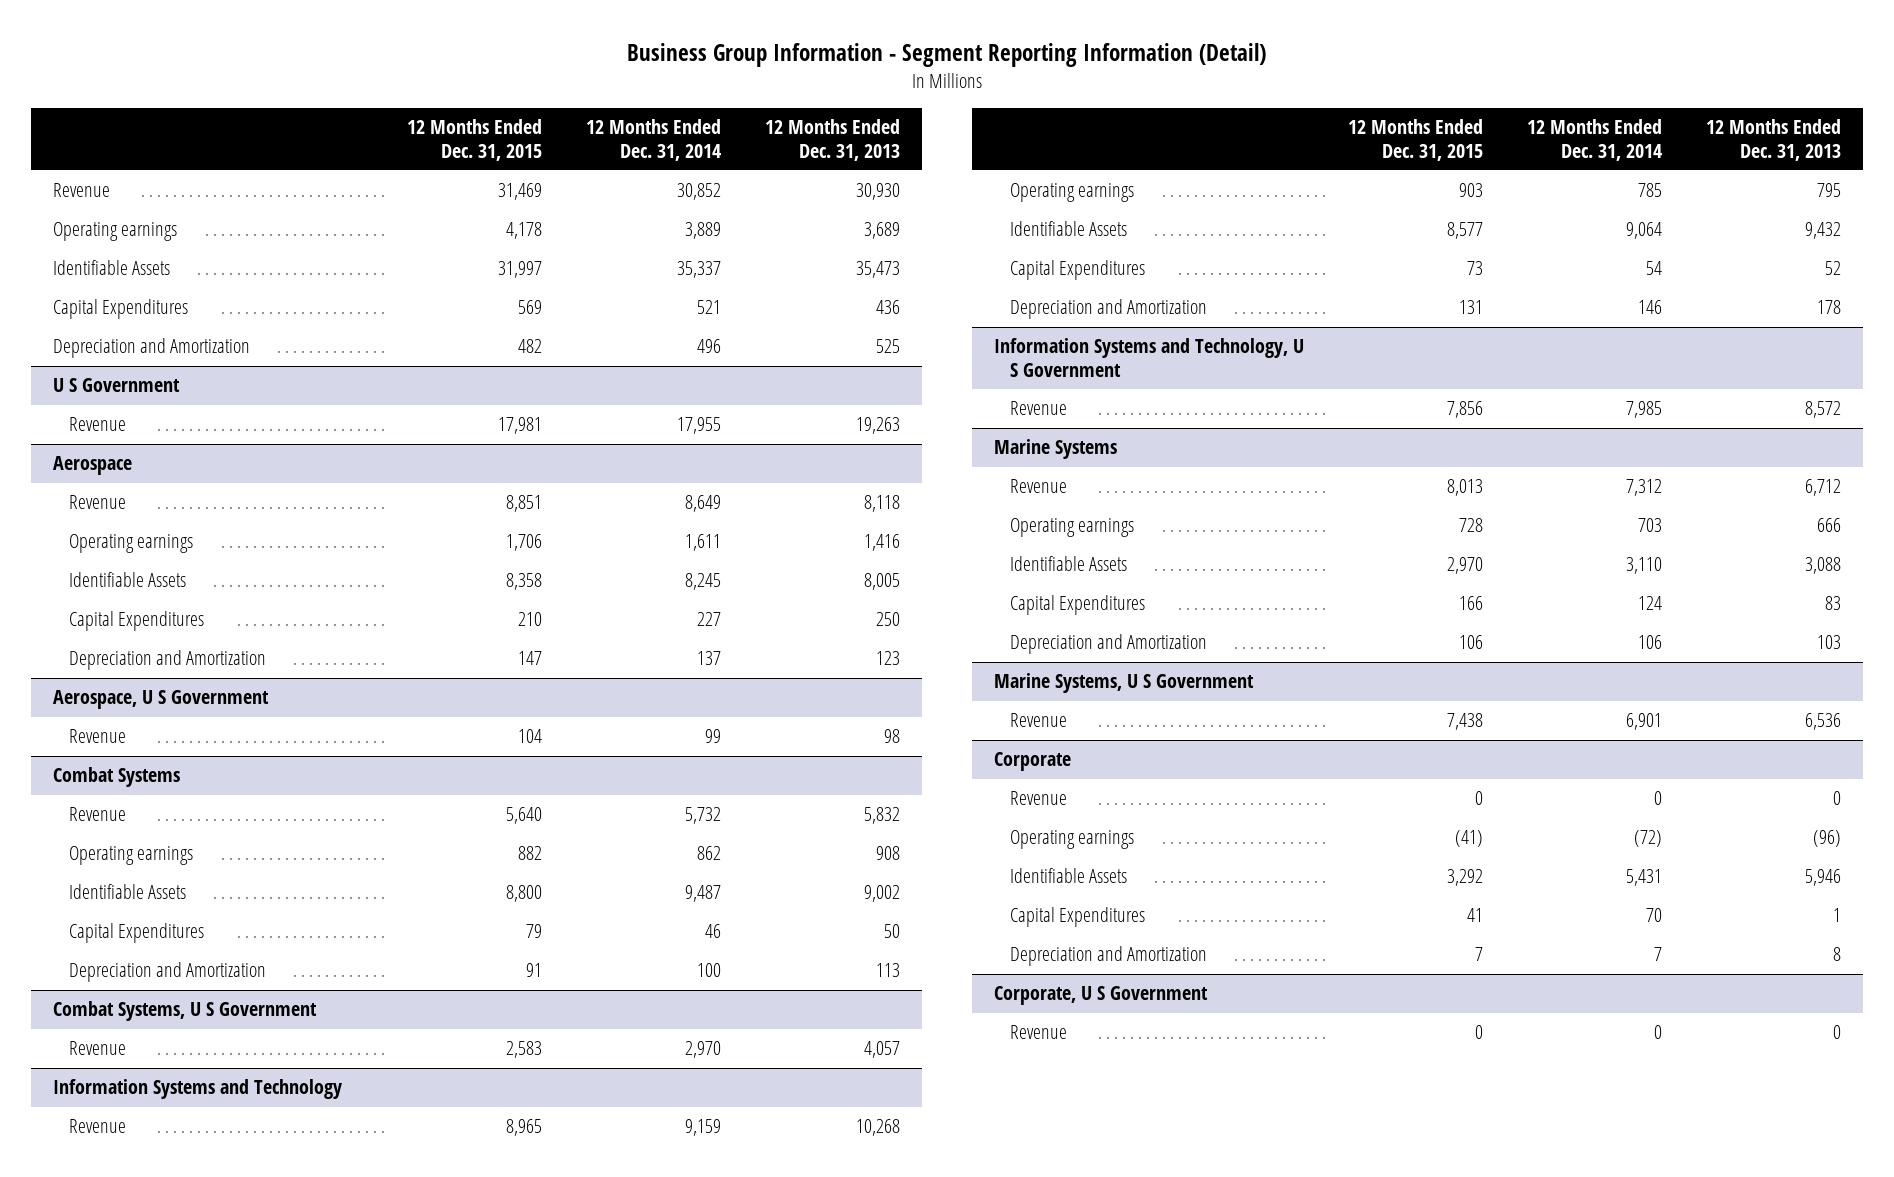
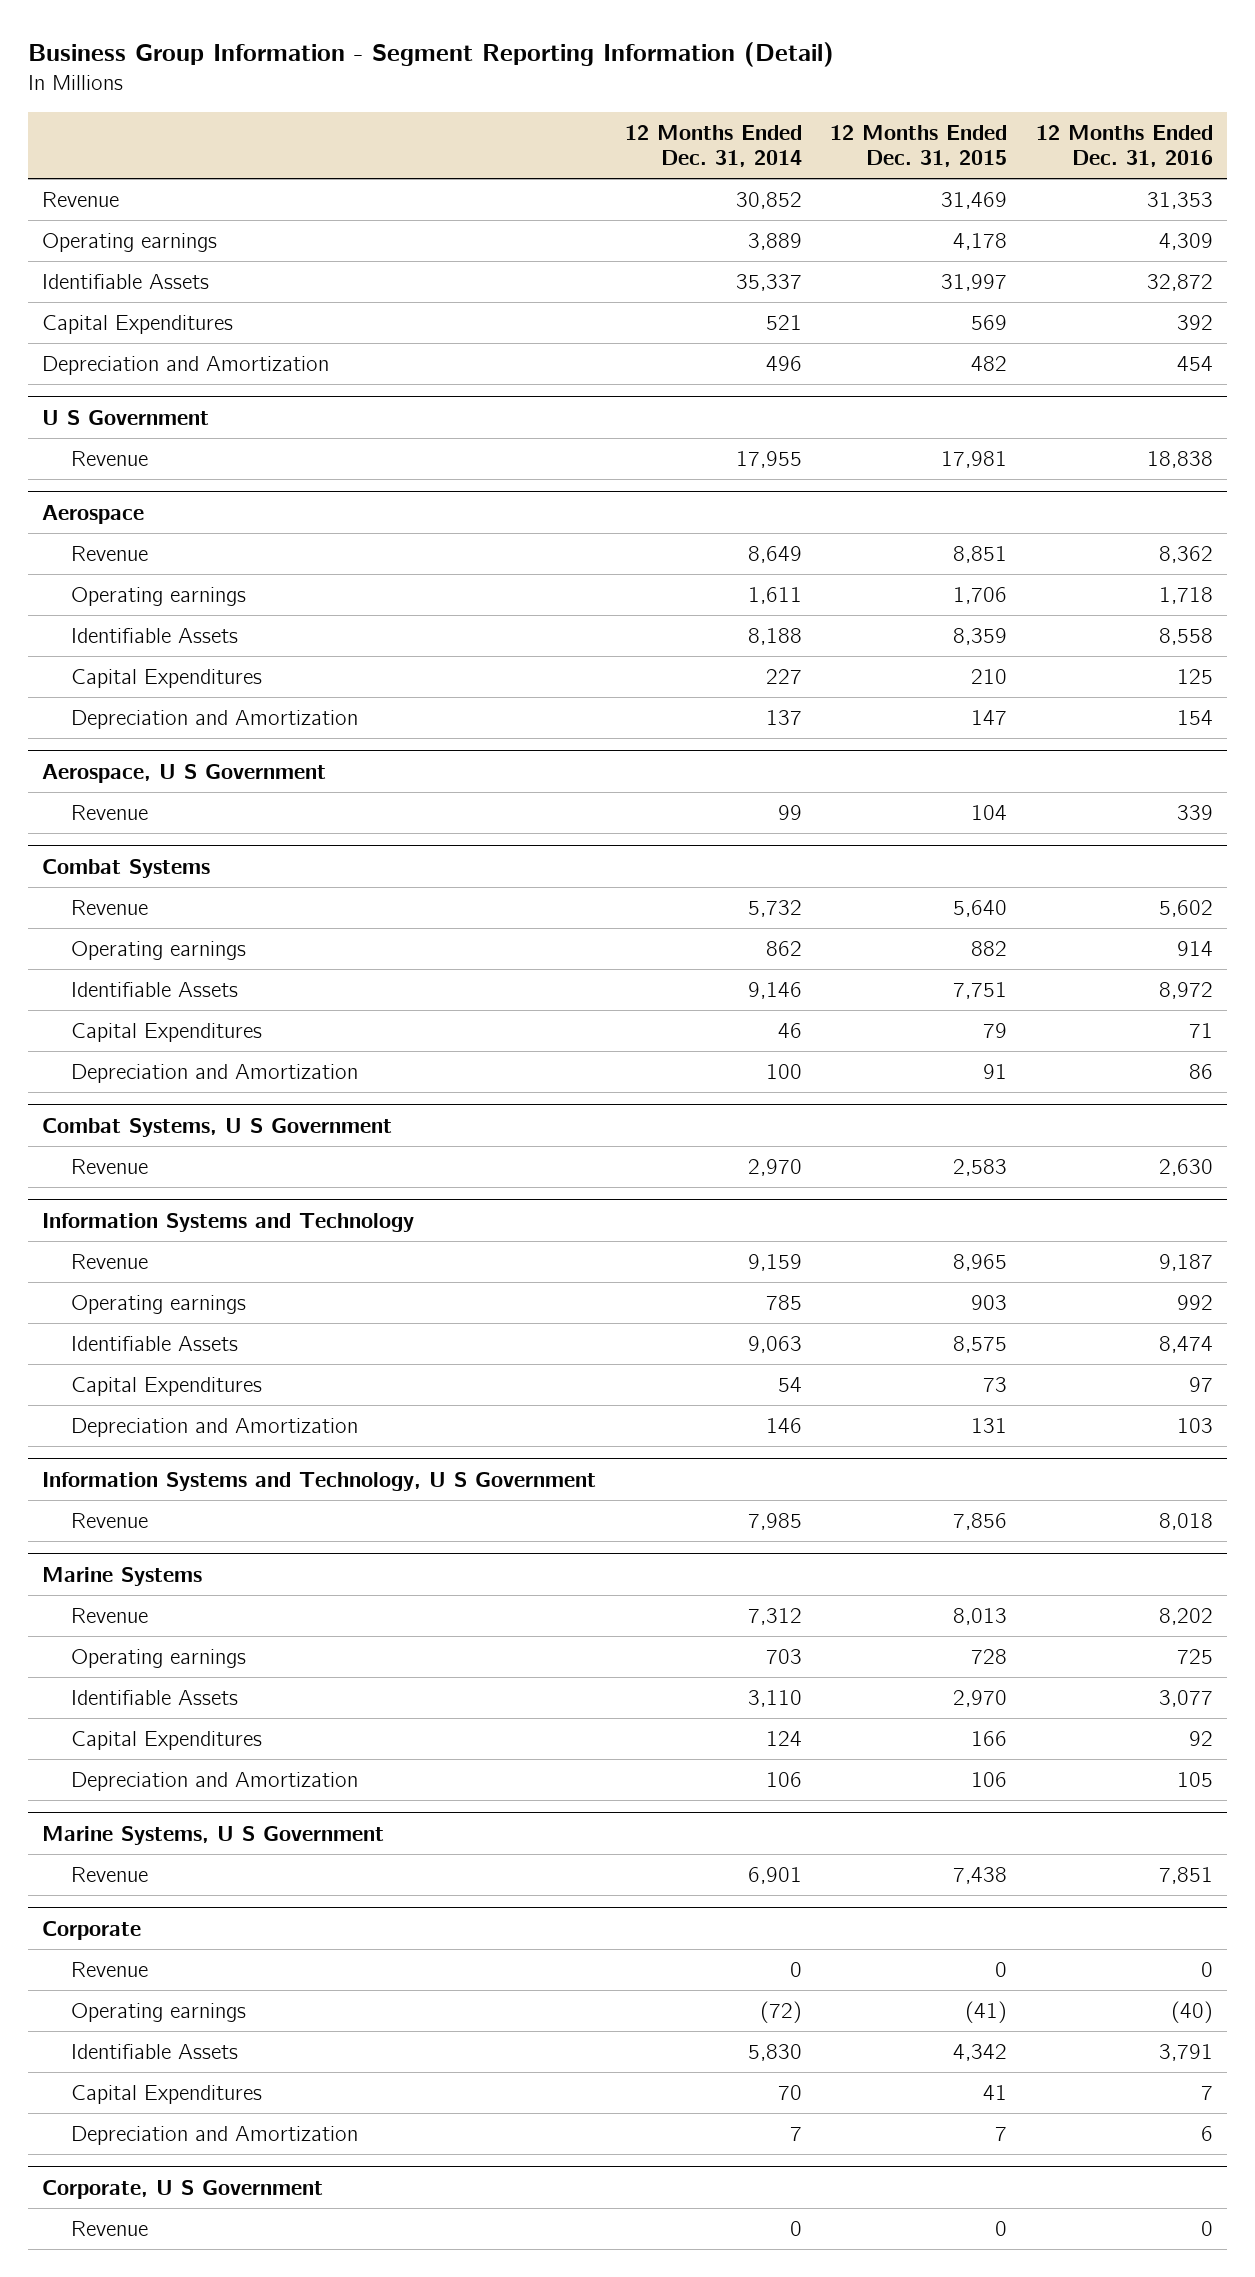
[765,119,901,161] 12 Months Ended Dec. 31, 2013 -> none
none -> [1036,125,1214,167] 12 Months Ended Dec. 31, 2016
[506,573,543,591] 8,358 -> [953,628,1008,646] 8,359
[685,573,722,591] 8,245 -> [747,628,802,646] 8,188
[506,885,543,903] 8,800 -> [953,982,1008,1000] 7,751
[685,885,722,903] 9,487 -> [747,982,802,1000] 9,146
[1446,222,1483,240] 8,577 -> [953,1336,1008,1354] 8,575
[1625,222,1662,240] 9,064 -> [747,1336,802,1354] 9,063
[1446,869,1483,887] 3,292 -> [953,2044,1008,2062] 4,342
[1625,869,1662,887] 5,431 -> [747,2044,802,2062] 5,830

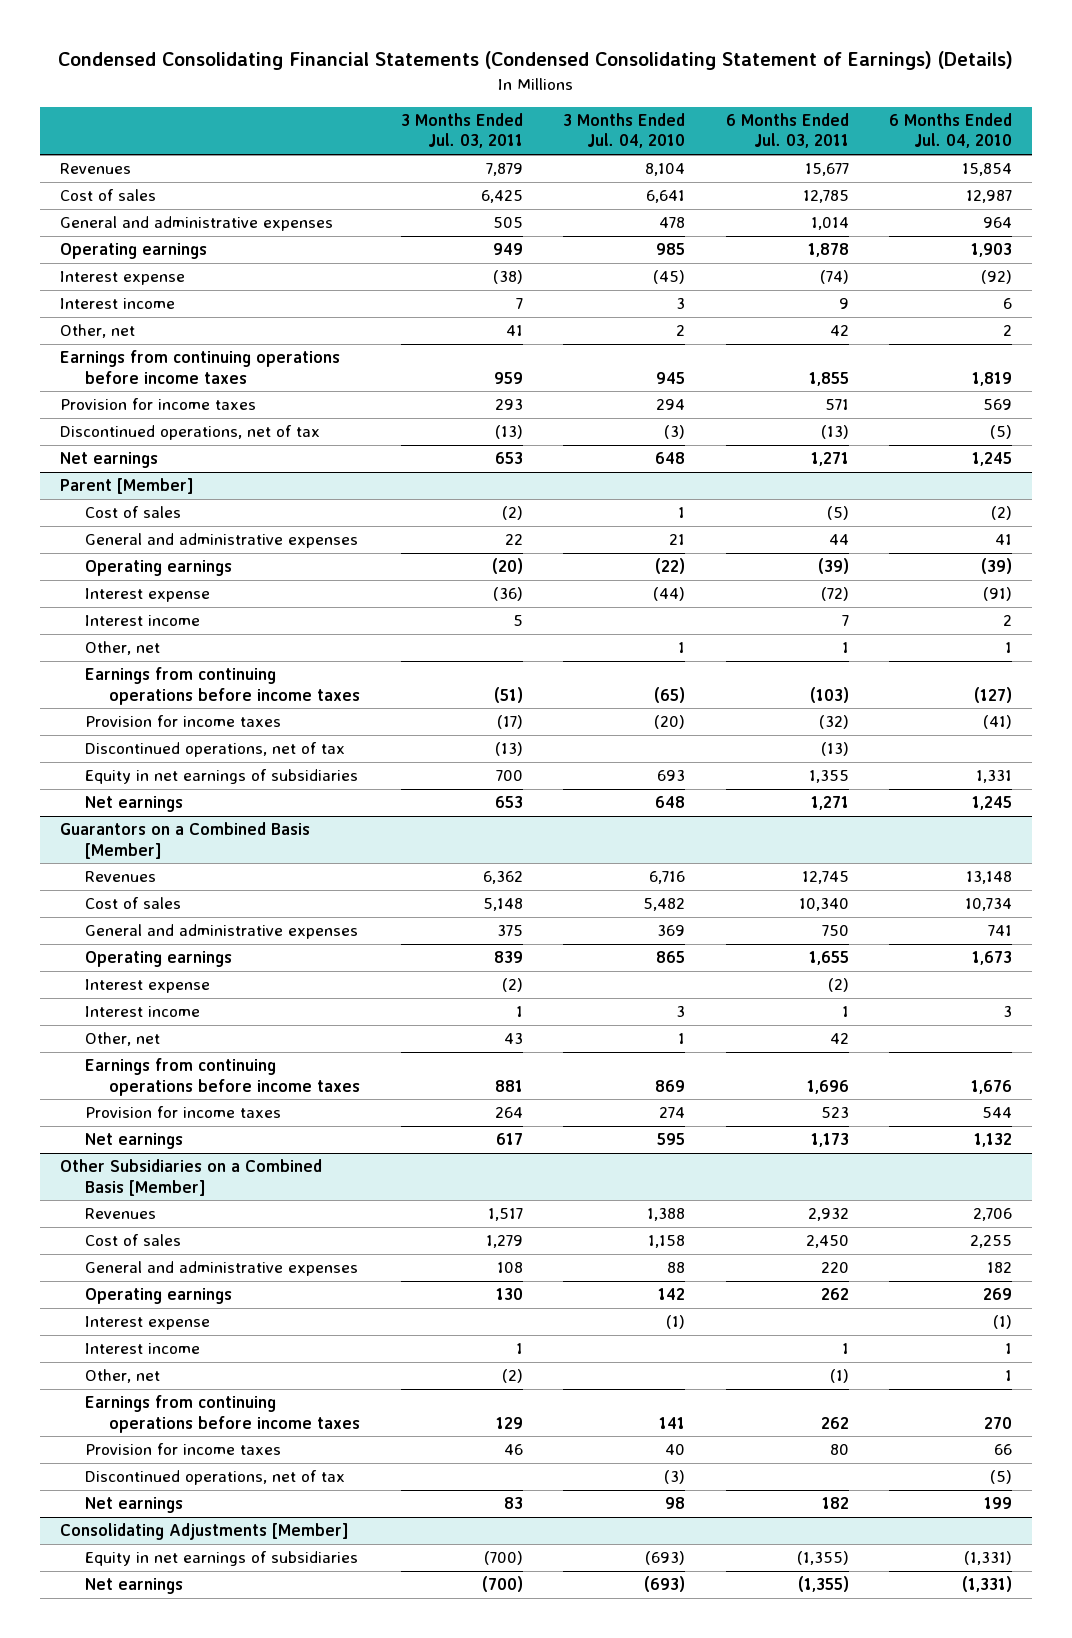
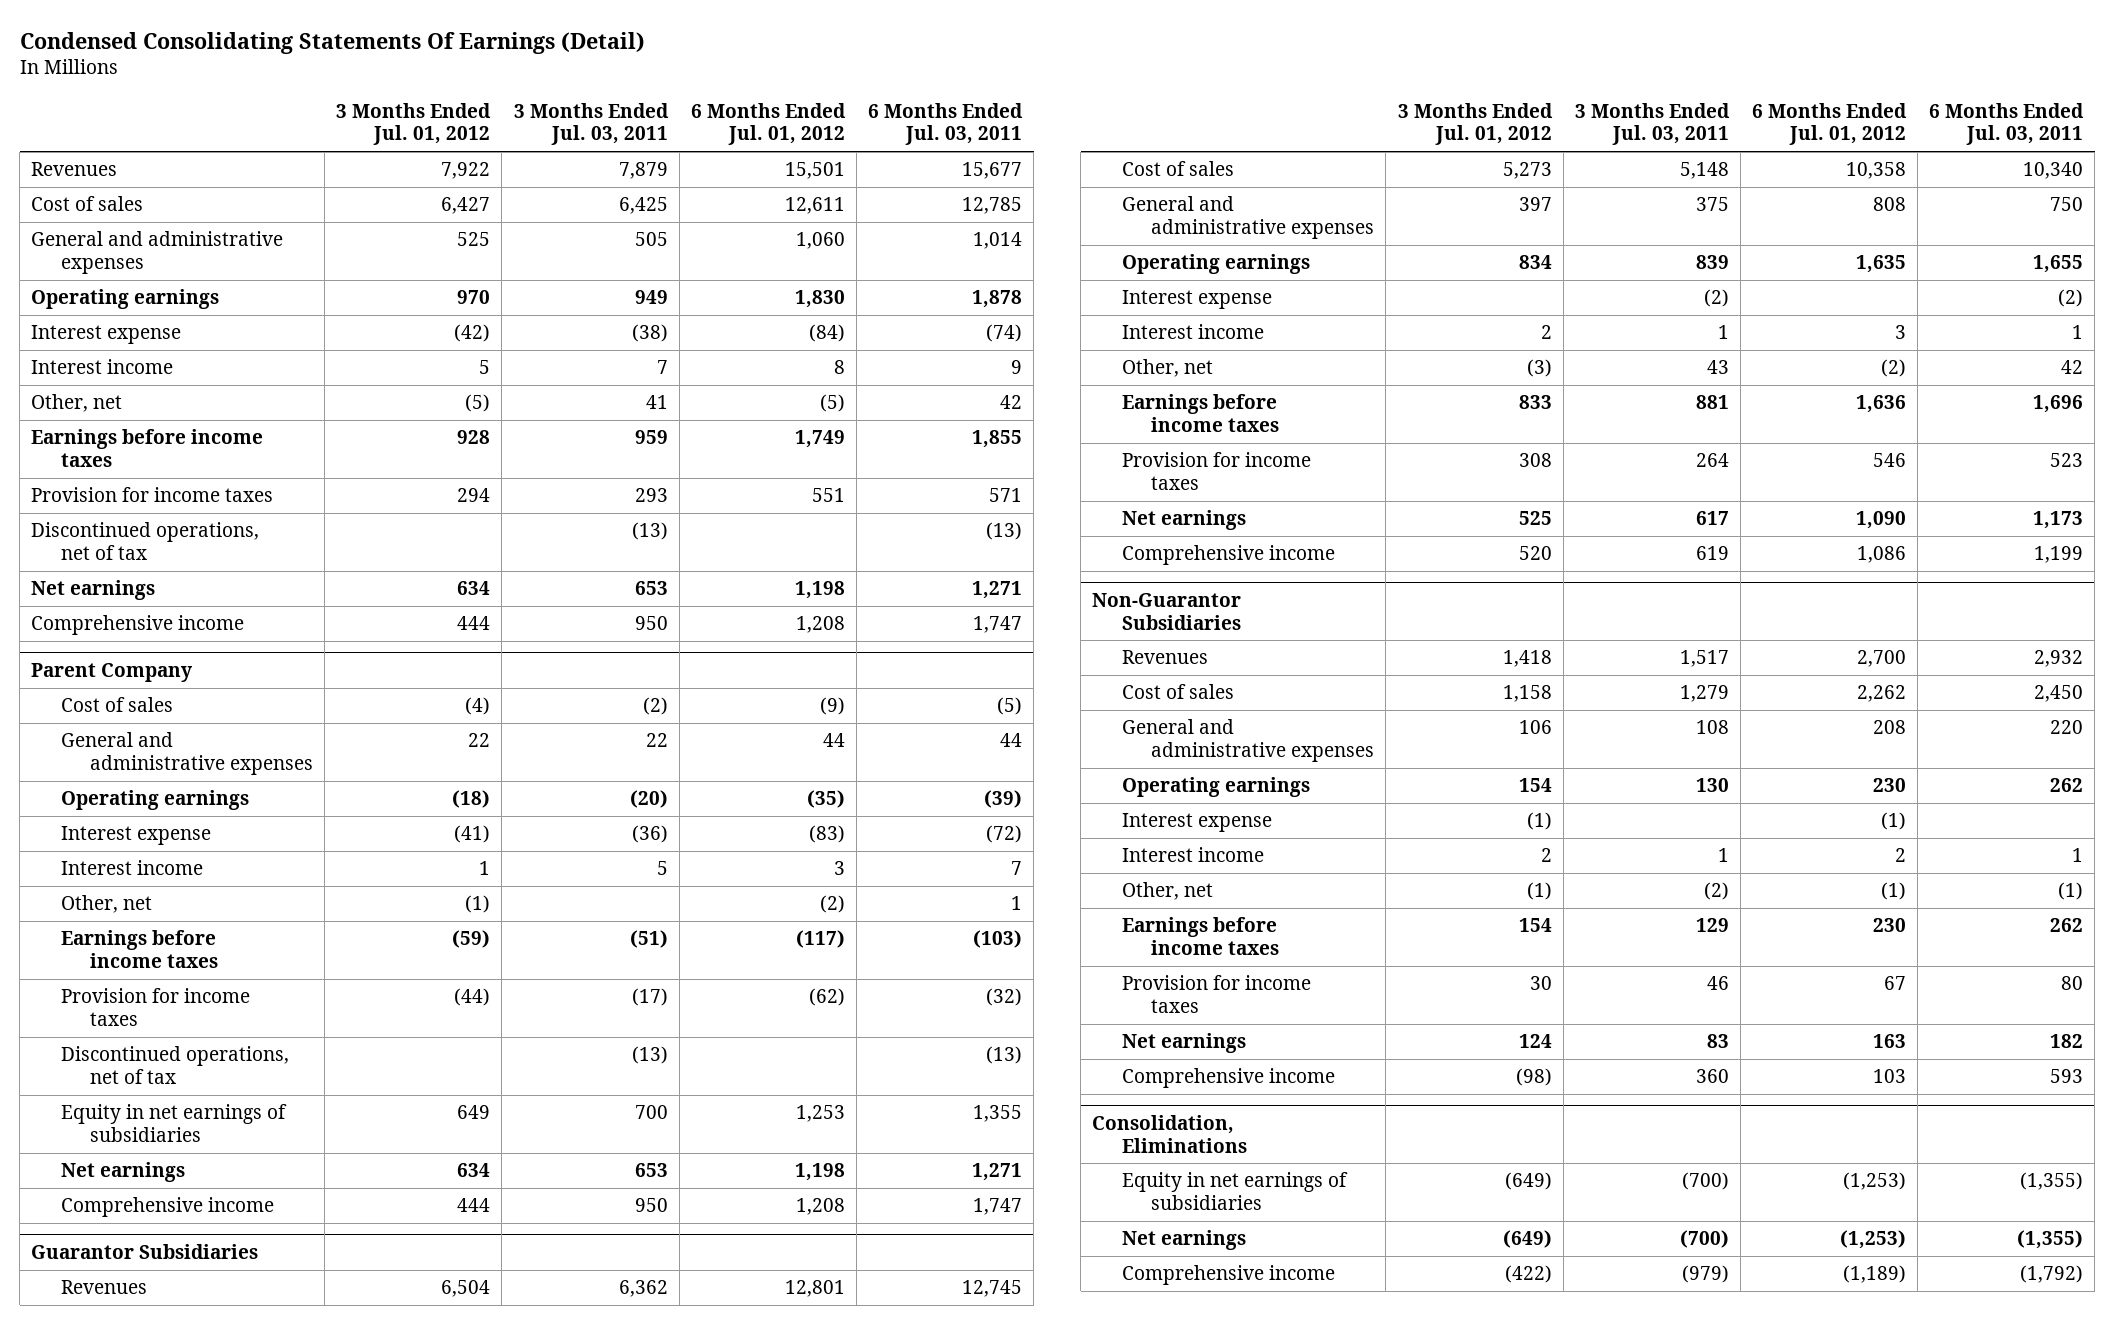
[57,51,1013,71] Condensed Consolidating Financial Statements (Condensed Consolidating Statement of Earnings) (Details) -> [19,31,645,54] Condensed Consolidating Statements Of Earnings (Detail)
[563,113,686,149] 3 Months Ended Jul. 04, 2010 -> none
[889,113,1013,149] 6 Months Ended Jul. 04, 2010 -> none
none -> [336,102,492,146] 3 Months Ended Jul. 01, 2012
none -> [690,102,846,146] 6 Months Ended Jul. 01, 2012
[59,350,340,384] Earnings from continuing operations before income taxes -> [31,429,264,468] Earnings before income taxes
[59,478,194,495] Parent [Member] -> none
none -> [31,615,245,636] Comprehensive income
none -> [31,662,193,682] Parent Company
[84,667,361,705] Earnings from continuing operations before income taxes -> [60,930,219,969] Earnings before income taxes
[59,822,310,859] Guarantors on a Combined Basis [Member] -> none
none -> [60,1197,274,1218] Comprehensive income
none -> [31,1243,259,1259] Guarantor Subsidiaries
[84,1058,361,1096] Earnings from continuing operations before income taxes -> [1121,394,1280,433] Earnings before income taxes
[59,1159,322,1196] Other Subsidiaries on a Combined Basis [Member] -> none
none -> [1121,545,1335,566] Comprehensive income
none -> [1092,592,1242,630] Non-Guarantor Subsidiaries
[84,1395,361,1433] Earnings from continuing operations before income taxes -> [1121,917,1280,956] Earnings before income taxes
[84,1470,345,1486] Discontinued operations, net of tax -> none
[59,1523,349,1541] Consolidating Adjustments [Member] -> none
none -> [1121,1068,1335,1089] Comprehensive income
none -> [1092,1114,1247,1153] Consolidation, Eliminations
none -> [1121,1265,1335,1286] Comprehensive income

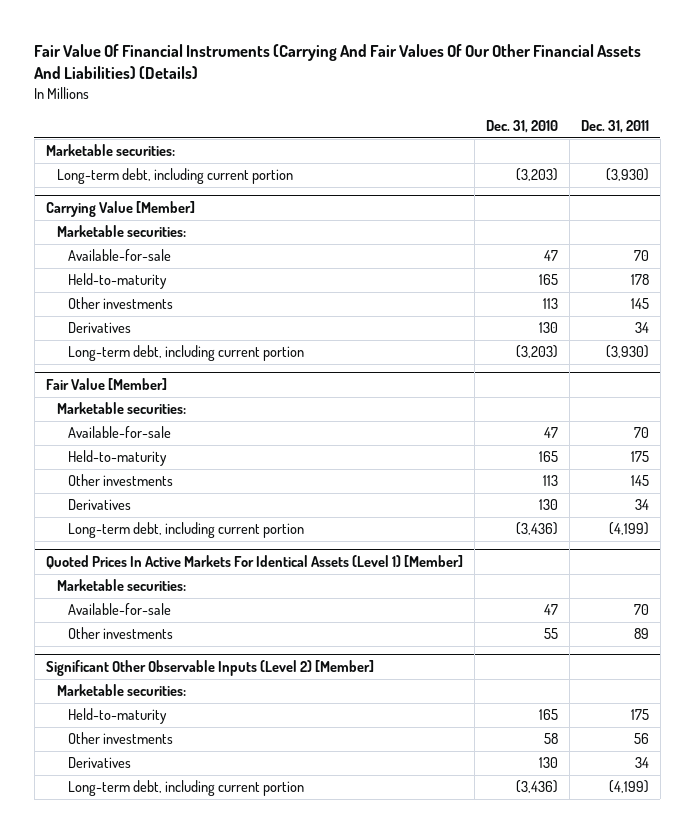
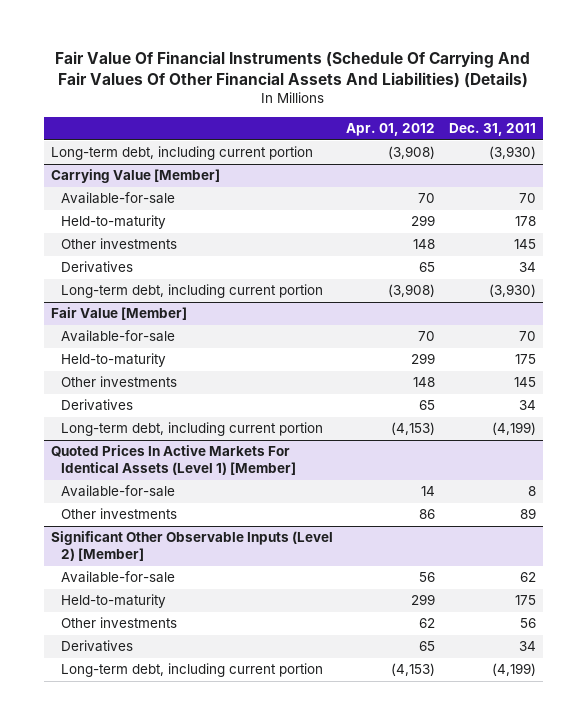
[34,43,642,80] Fair Value Of Financial Instruments (Carrying And Fair Values Of Our Other Financial Assets And Liabilities) (Details) -> [55,51,531,89] Fair Value Of Financial Instruments (Schedule Of Carrying And Fair Values Of Other Financial Assets And Liabilities) (Details)
[485,119,558,133] Dec. 31, 2010 -> none
none -> [346,122,436,136] Apr. 01, 2012
[45,144,175,157] Marketable securities: -> none
[57,225,187,238] Marketable securities: -> none
[57,402,187,415] Marketable securities: -> none
[57,579,187,592] Marketable securities: -> none
[633,604,649,616] 70 -> [527,486,536,497] 8
[57,684,187,697] Marketable securities: -> none
none -> [61,571,176,584] Available-for-sale

